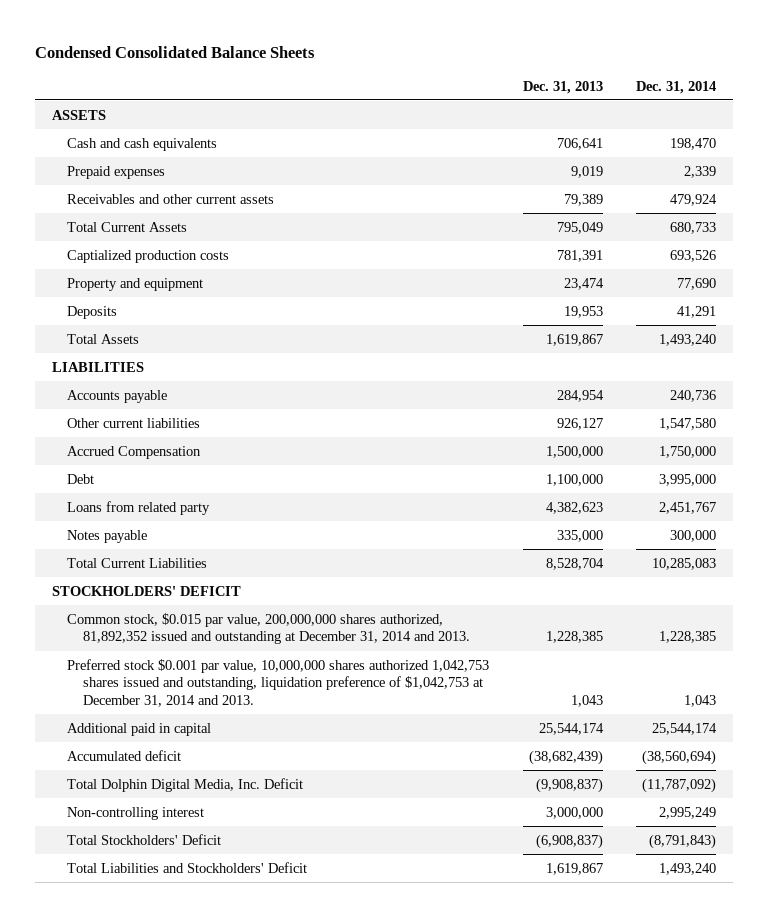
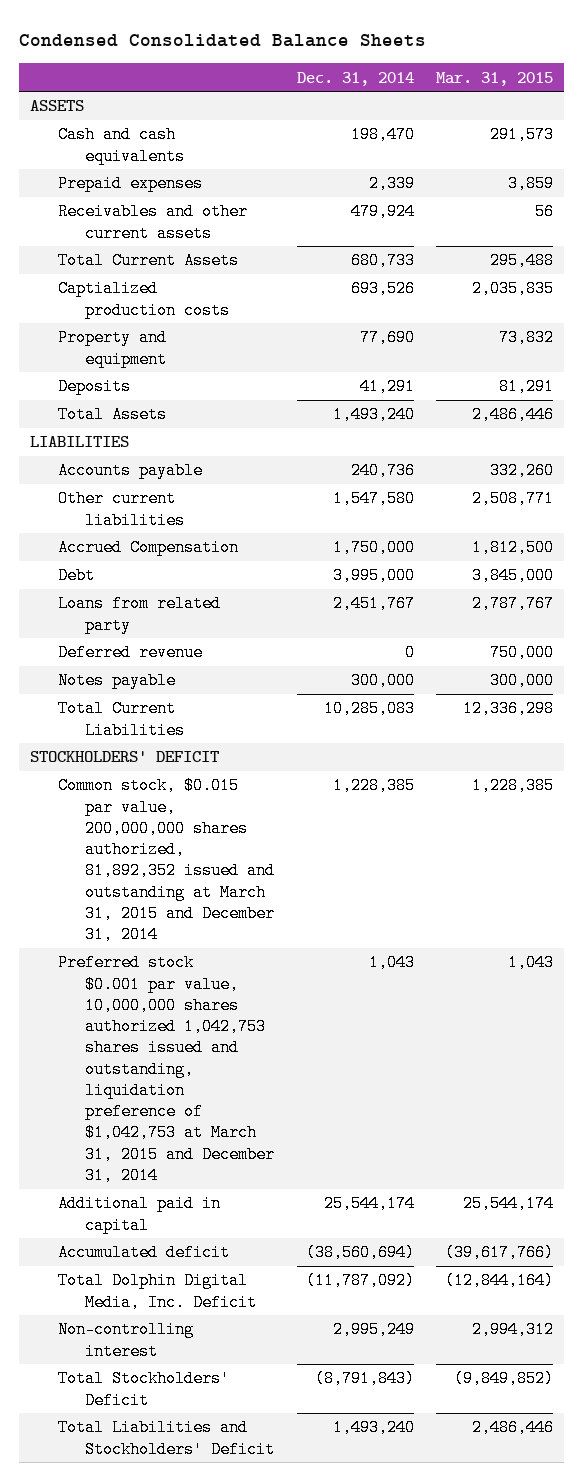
[522,80,603,94] Dec. 31, 2013 -> none
none -> [435,71,553,86] Mar. 31, 2015
none -> [57,644,203,662] Deferred revenue
[67,612,470,645] Common stock, $0.015 par value, 200,000,000 shares authorized, 81,892,352 issued and outstanding at December 31, 2014 and 2013. -> [57,777,276,944] Common stock, $0.015 par value, 200,000,000 shares authorized, 81,892,352 issued and outstanding at March 31, 2015 and December 31, 2014
[67,658,490,708] Preferred stock $0.001 par value, 10,000,000 shares authorized 1,042,753 shares issued and outstanding, liquidation preference of $1,042,753 at December 31, 2014 and 2013. -> [57,954,276,1184] Preferred stock $0.001 par value, 10,000,000 shares authorized 1,042,753 shares issued and outstanding, liquidation preference of $1,042,753 at March 31, 2015 and December 31, 2014

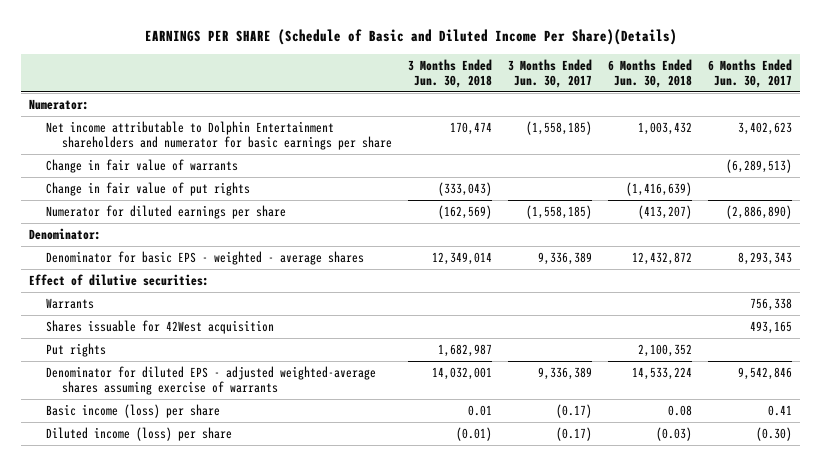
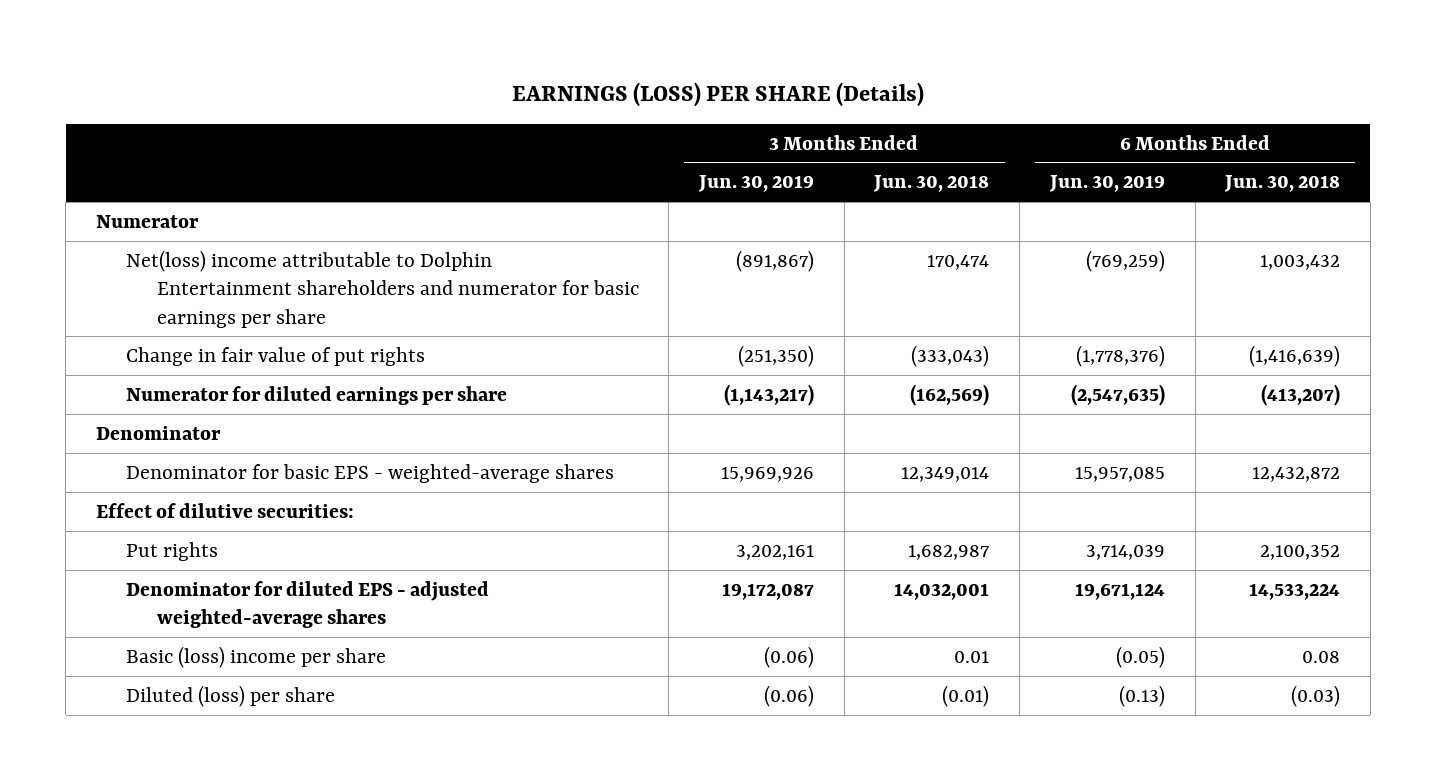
[144,29,677,46] EARNINGS PER SHARE (Schedule of Basic and Diluted Income Per Share)(Details) -> [512,82,925,108] EARNINGS (LOSS) PER SHARE (Details)
[508,58,593,88] 3 Months Ended Jun. 30, 2017 -> none
[708,58,793,88] 6 Months Ended Jun. 30, 2017 -> none
none -> [698,175,815,193] Jun. 30, 2019
none -> [1048,175,1165,193] Jun. 30, 2019
[45,158,238,173] Change in fair value of warrants -> none
[29,98,90,110] Numerator: -> [96,214,200,228] Numerator
[45,120,393,150] Net income attributable to Dolphin Entertainment shareholders and numerator for basic earnings per share -> [126,249,639,328] Net(loss) income attributable to Dolphin Entertainment shareholders and numerator for basic earnings per share
[29,227,102,240] Denominator: -> [96,425,222,440] Denominator
[45,250,364,265] Denominator for basic EPS - weighted - average shares -> [126,463,615,483] Denominator for basic EPS - weighted-average shares
[45,297,94,309] Warrants -> none
[45,319,274,334] Shares issuable for 42West acquisition -> none
[45,365,376,395] Denominator for diluted EPS - adjusted weighted-average shares assuming exercise of warrants -> [126,580,490,629] Denominator for diluted EPS - adjusted weighted-average shares
[45,403,220,418] Basic income (loss) per share -> [126,645,387,668] Basic (loss) income per share
[45,426,232,441] Diluted income (loss) per share -> [126,684,336,707] Diluted (loss) per share

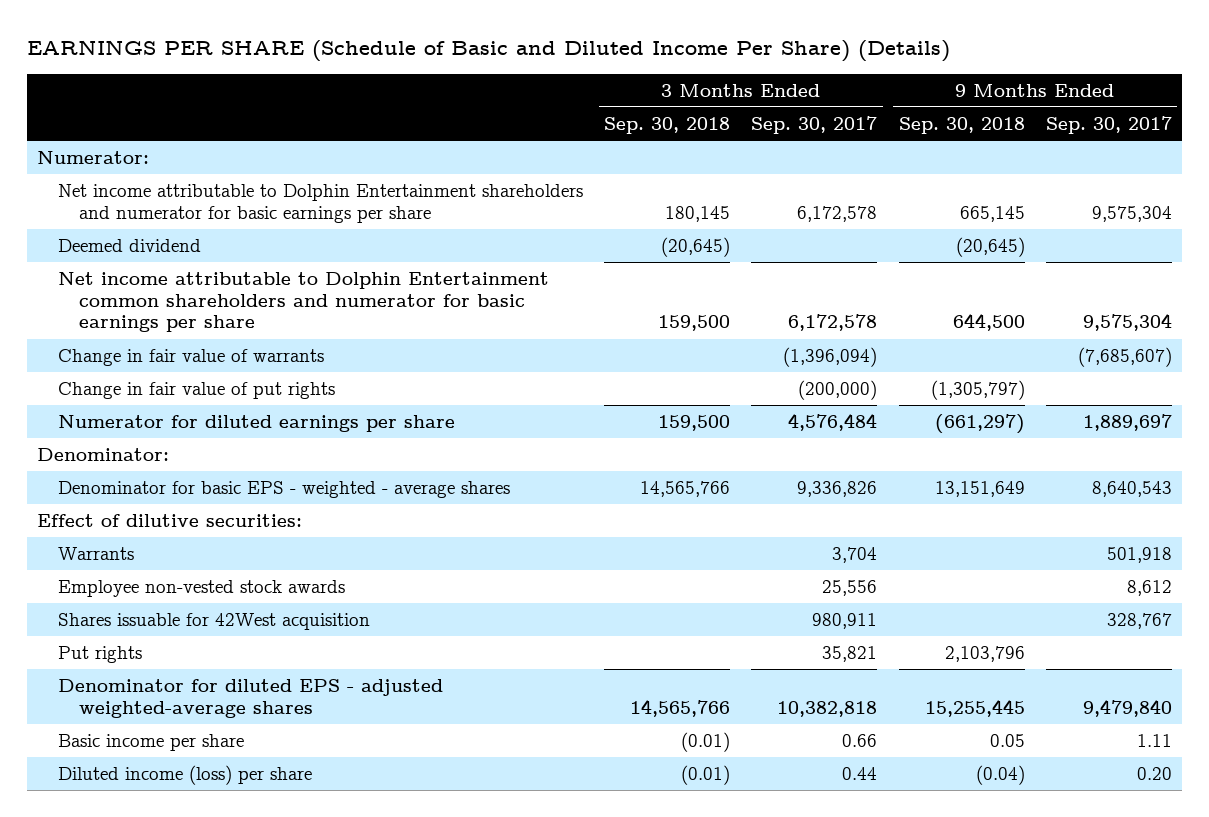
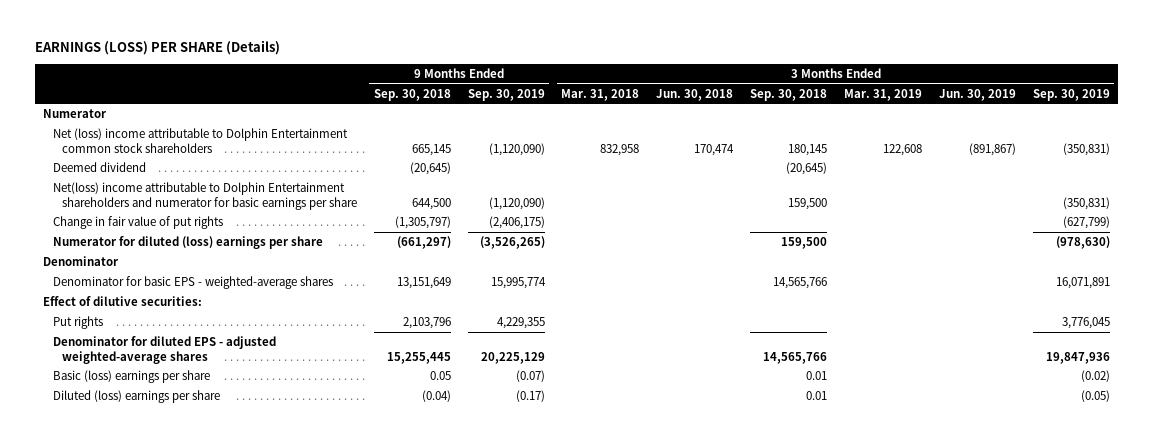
[26,40,950,63] EARNINGS PER SHARE (Schedule of Basic and Diluted Income Per Share) (Details) -> [34,40,280,56] EARNINGS (LOSS) PER SHARE (Details)
[751,116,878,135] Sep. 30, 2017 -> none
[1045,116,1172,135] Sep. 30, 2017 -> none
none -> [467,88,545,101] Sep. 30, 2019
none -> [561,88,640,101] Mar. 31, 2018
none -> [656,88,734,101] Jun. 30, 2018
none -> [843,88,922,101] Mar. 31, 2019
none -> [938,88,1016,101] Jun. 30, 2019
none -> [1032,88,1110,101] Sep. 30, 2019
[37,151,150,165] Numerator: -> [43,109,108,119] Numerator
[57,184,583,223] Net income attributable to Dolphin Entertainment shareholders and numerator for basic earnings per share -> [52,128,348,153] Net (loss) income attributable to Dolphin Entertainment common stock shareholders
[57,349,324,367] Change in fair value of warrants -> none
[57,272,549,333] Net income attributable to Dolphin Entertainment common shareholders and numerator for basic earnings per share -> [52,182,357,210] Net(loss) income attributable to Dolphin Entertainment shareholders and numerator for basic earnings per share
[57,415,455,433] Numerator for diluted earnings per share -> [52,236,323,250] Numerator for diluted (loss) earnings per share
[37,448,170,462] Denominator: -> [43,256,120,267] Denominator
[57,481,510,499] Denominator for basic EPS - weighted - average shares -> [52,276,333,290] Denominator for basic EPS - weighted-average shares
[57,547,134,561] Warrants -> none
[57,580,345,598] Employee non-vested stock awards -> none
[57,613,370,631] Shares issuable for 42West acquisition -> none
[57,734,244,752] Basic income per share -> [52,370,210,384] Basic (loss) earnings per share
[681,732,731,753] (0.01) -> [806,371,828,381] 0.01
[57,765,312,786] Diluted income (loss) per share -> [52,390,220,404] Diluted (loss) earnings per share
[681,765,731,786] (0.01) -> [806,391,828,401] 0.01

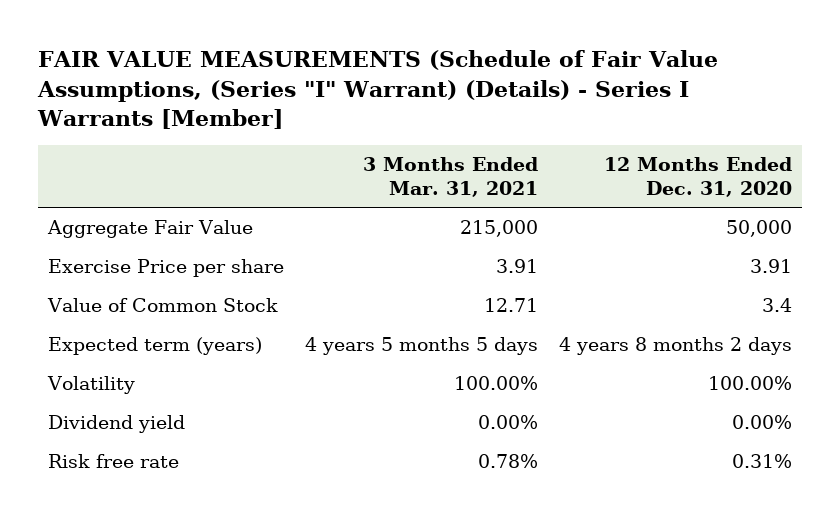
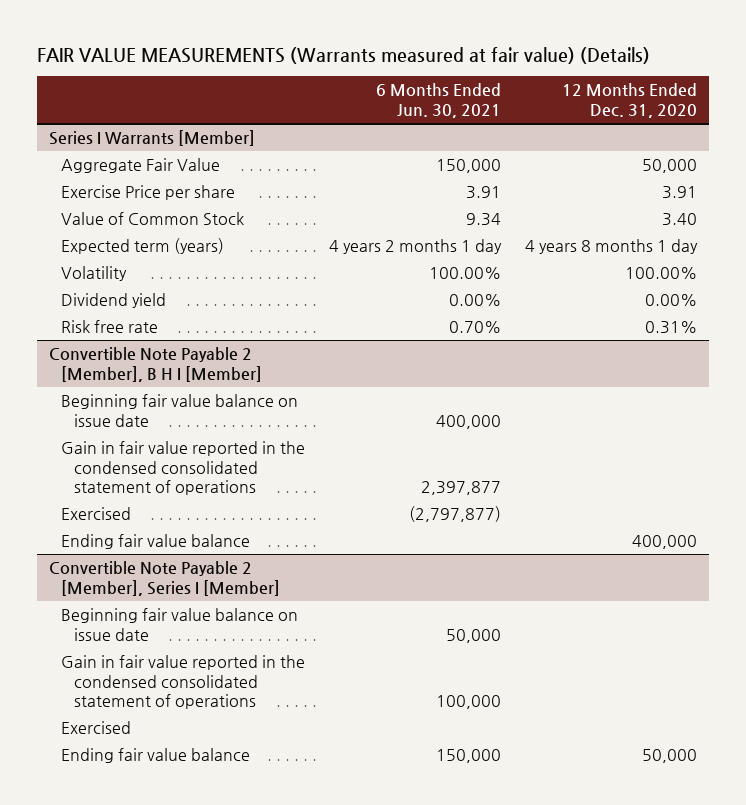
[36,50,718,129] FAIR VALUE MEASUREMENTS (Schedule of Fair Value Assumptions, (Series "I" Warrant) (Details) - Series I Warrants [Member] -> [36,46,650,64] FAIR VALUE MEASUREMENTS (Warrants measured at fair value) (Details)
[363,157,539,198] 3 Months Ended Mar. 31, 2021 -> none
none -> [376,83,502,118] 6 Months Ended Jun. 30, 2021
none -> [48,130,255,147] Series I Warrants [Member]
[761,298,792,313] 3.4 -> [662,213,698,227] 3.40
[558,337,792,356] 4 years 8 months 2 days -> [525,239,699,255] 4 years 8 months 1 day
none -> [48,347,263,382] Convertible Note Payable 2 [Member], B H I [Member]
none -> [61,394,299,427] Beginning fair value balance on issue date
none -> [61,441,306,496] Gain in fair value reported in the condensed consolidated statement of operations
none -> [61,507,132,521] Exercised
none -> [61,534,251,550] Ending fair value balance
none -> [48,561,281,596] Convertible Note Payable 2 [Member], Series I [Member]
none -> [61,608,299,641] Beginning fair value balance on issue date
none -> [61,655,306,710] Gain in fair value reported in the condensed consolidated statement of operations
none -> [61,721,132,735] Exercised
none -> [61,748,251,764] Ending fair value balance

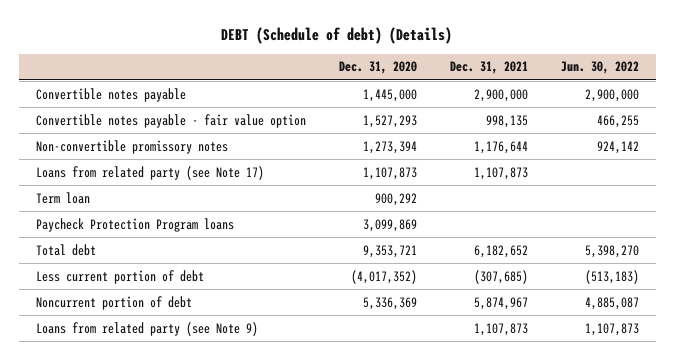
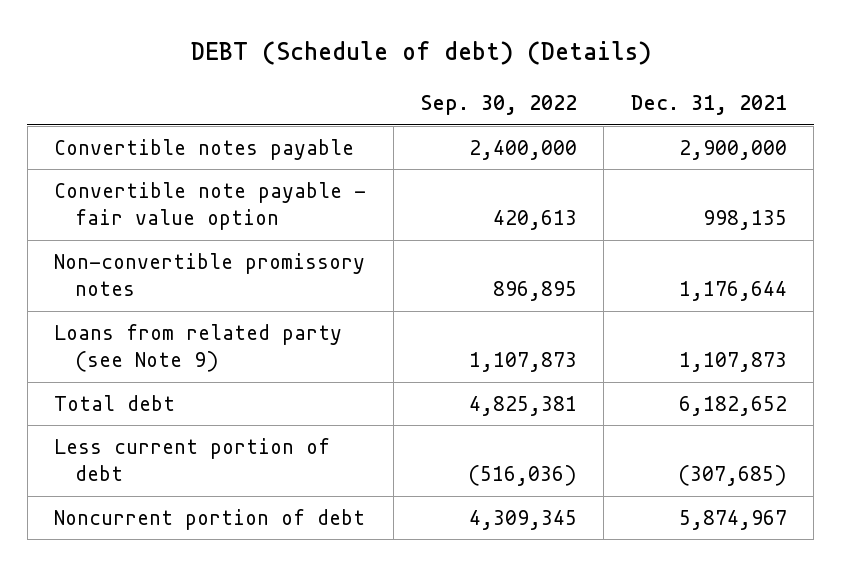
[338,61,417,75] Dec. 31, 2020 -> none
[561,61,640,75] Jun. 30, 2022 -> none
none -> [420,95,577,116] Sep. 30, 2022
[35,113,306,128] Convertible notes payable - fair value option -> [54,181,367,231] Convertible note payable - fair value option
[35,165,264,180] Loans from related party (see Note 17) -> none
[35,191,90,204] Term loan -> none
[35,217,234,232] Paycheck Protection Program loans -> none
[35,321,258,336] Loans from related party (see Note 9) -> [54,323,343,373] Loans from related party (see Note 9)

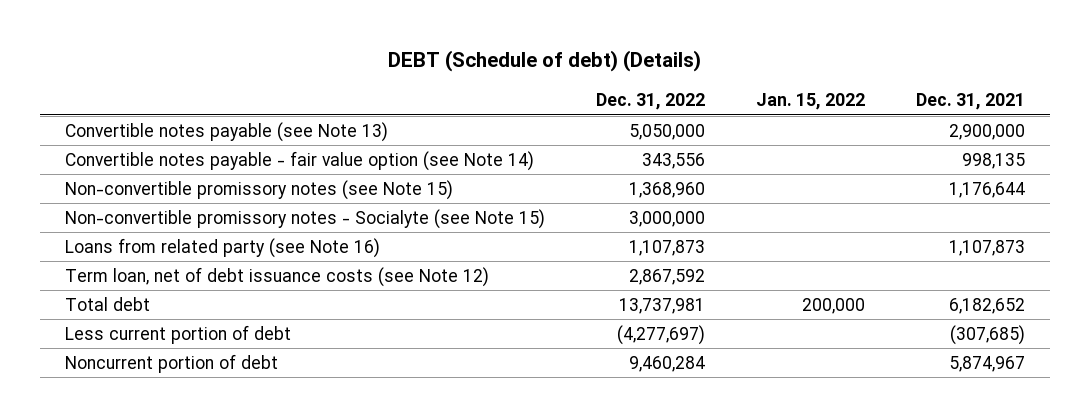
[420,95,577,116] Sep. 30, 2022 -> none
none -> [596,93,706,111] Dec. 31, 2022
none -> [755,93,865,111] Jan. 15, 2022
[54,138,355,160] Convertible notes payable -> [65,121,389,142] Convertible notes payable (see Note 13)
[54,181,367,231] Convertible note payable - fair value option -> [65,150,535,171] Convertible notes payable - fair value option (see Note 14)
[54,252,366,297] Non-convertible promissory notes -> [65,179,454,200] Non-convertible promissory notes (see Note 15)
none -> [65,208,546,229] Non-convertible promissory notes - Socialyte (see Note 15)
[54,323,343,373] Loans from related party (see Note 9) -> [65,237,381,258] Loans from related party (see Note 16)
none -> [65,266,490,287] Term loan, net of debt issuance costs (see Note 12)

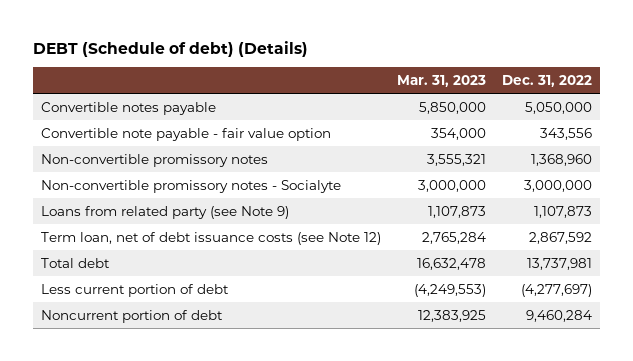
[755,93,865,111] Jan. 15, 2022 -> none
[915,93,1025,111] Dec. 31, 2021 -> none
none -> [396,75,486,88] Mar. 31, 2023
[65,121,389,142] Convertible notes payable (see Note 13) -> [40,101,216,115] Convertible notes payable
[65,150,535,171] Convertible notes payable - fair value option (see Note 14) -> [40,127,331,141] Convertible note payable - fair value option
[65,179,454,200] Non-convertible promissory notes (see Note 15) -> [40,153,268,167] Non-convertible promissory notes
[65,208,546,229] Non-convertible promissory notes - Socialyte (see Note 15) -> [40,179,341,193] Non-convertible promissory notes - Socialyte
[65,237,381,258] Loans from related party (see Note 16) -> [40,205,289,219] Loans from related party (see Note 9)

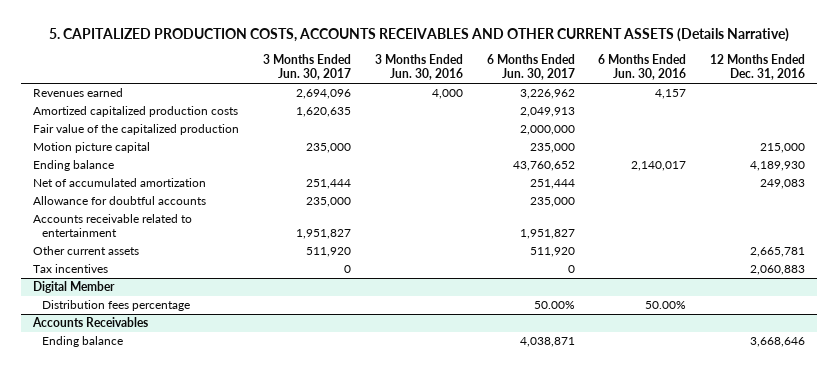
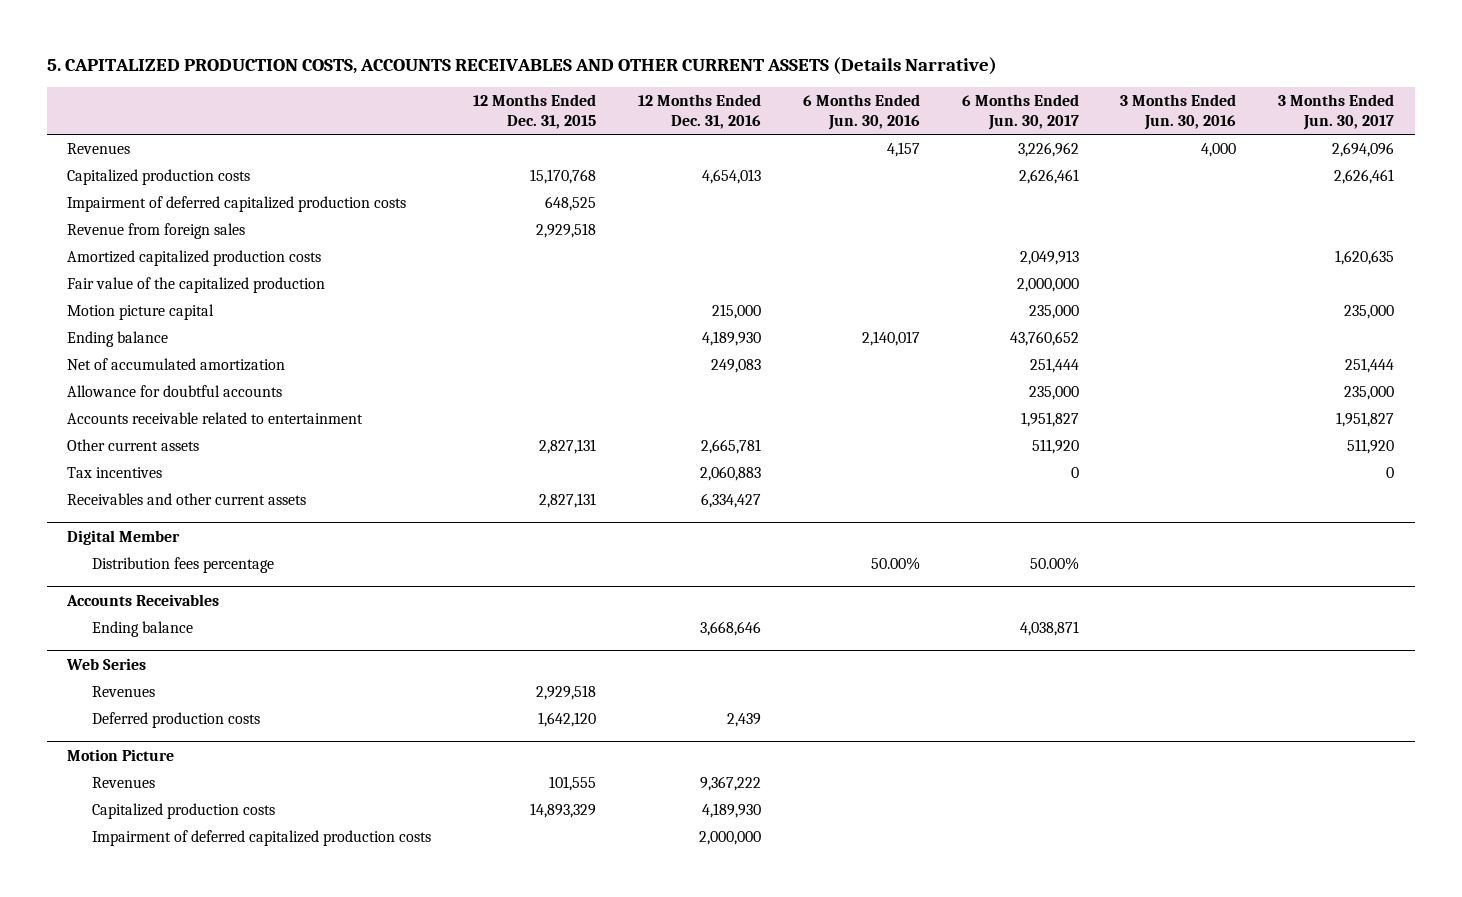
none -> [473,93,597,129] 12 Months Ended Dec. 31, 2015
[32,88,123,98] Revenues earned -> [67,142,131,154] Revenues
none -> [67,168,251,185] Capitalized production costs
none -> [67,195,407,212] Impairment of deferred capitalized production costs
none -> [67,222,246,239] Revenue from foreign sales
none -> [67,492,307,505] Receivables and other current assets
none -> [66,657,147,670] Web Series
none -> [92,685,156,697] Revenues
none -> [92,711,261,728] Deferred production costs
none -> [67,748,175,761] Motion Picture
none -> [92,776,156,788] Revenues
none -> [92,802,276,819] Capitalized production costs
none -> [92,829,432,846] Impairment of deferred capitalized production costs

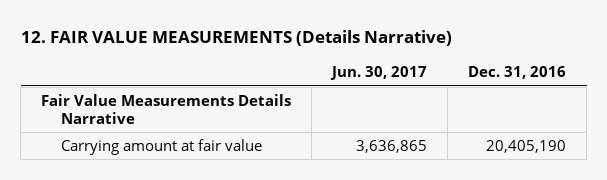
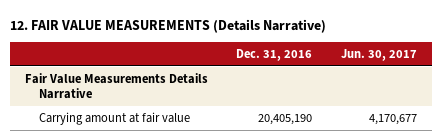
[356,139,428,153] 3,636,865 -> [369,114,418,126] 4,170,677

